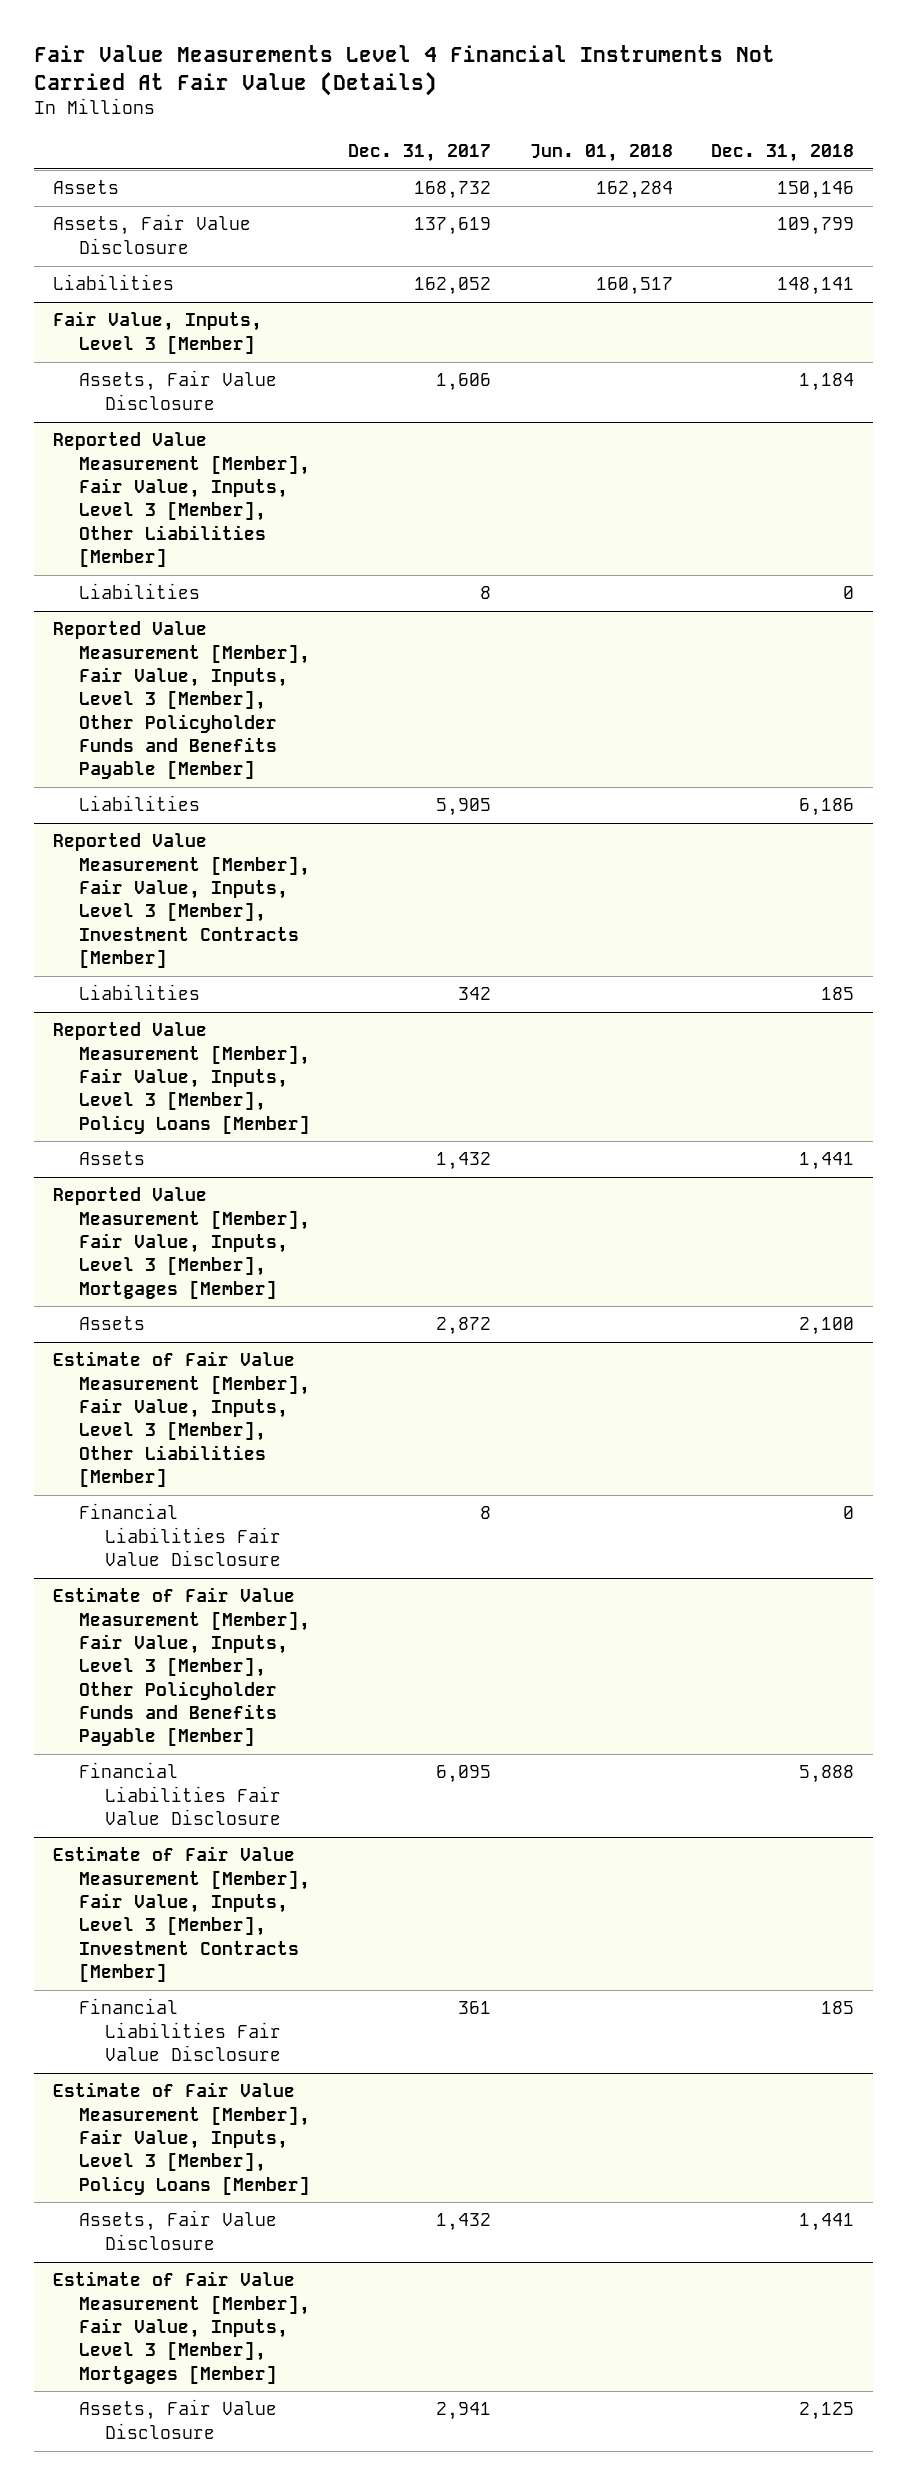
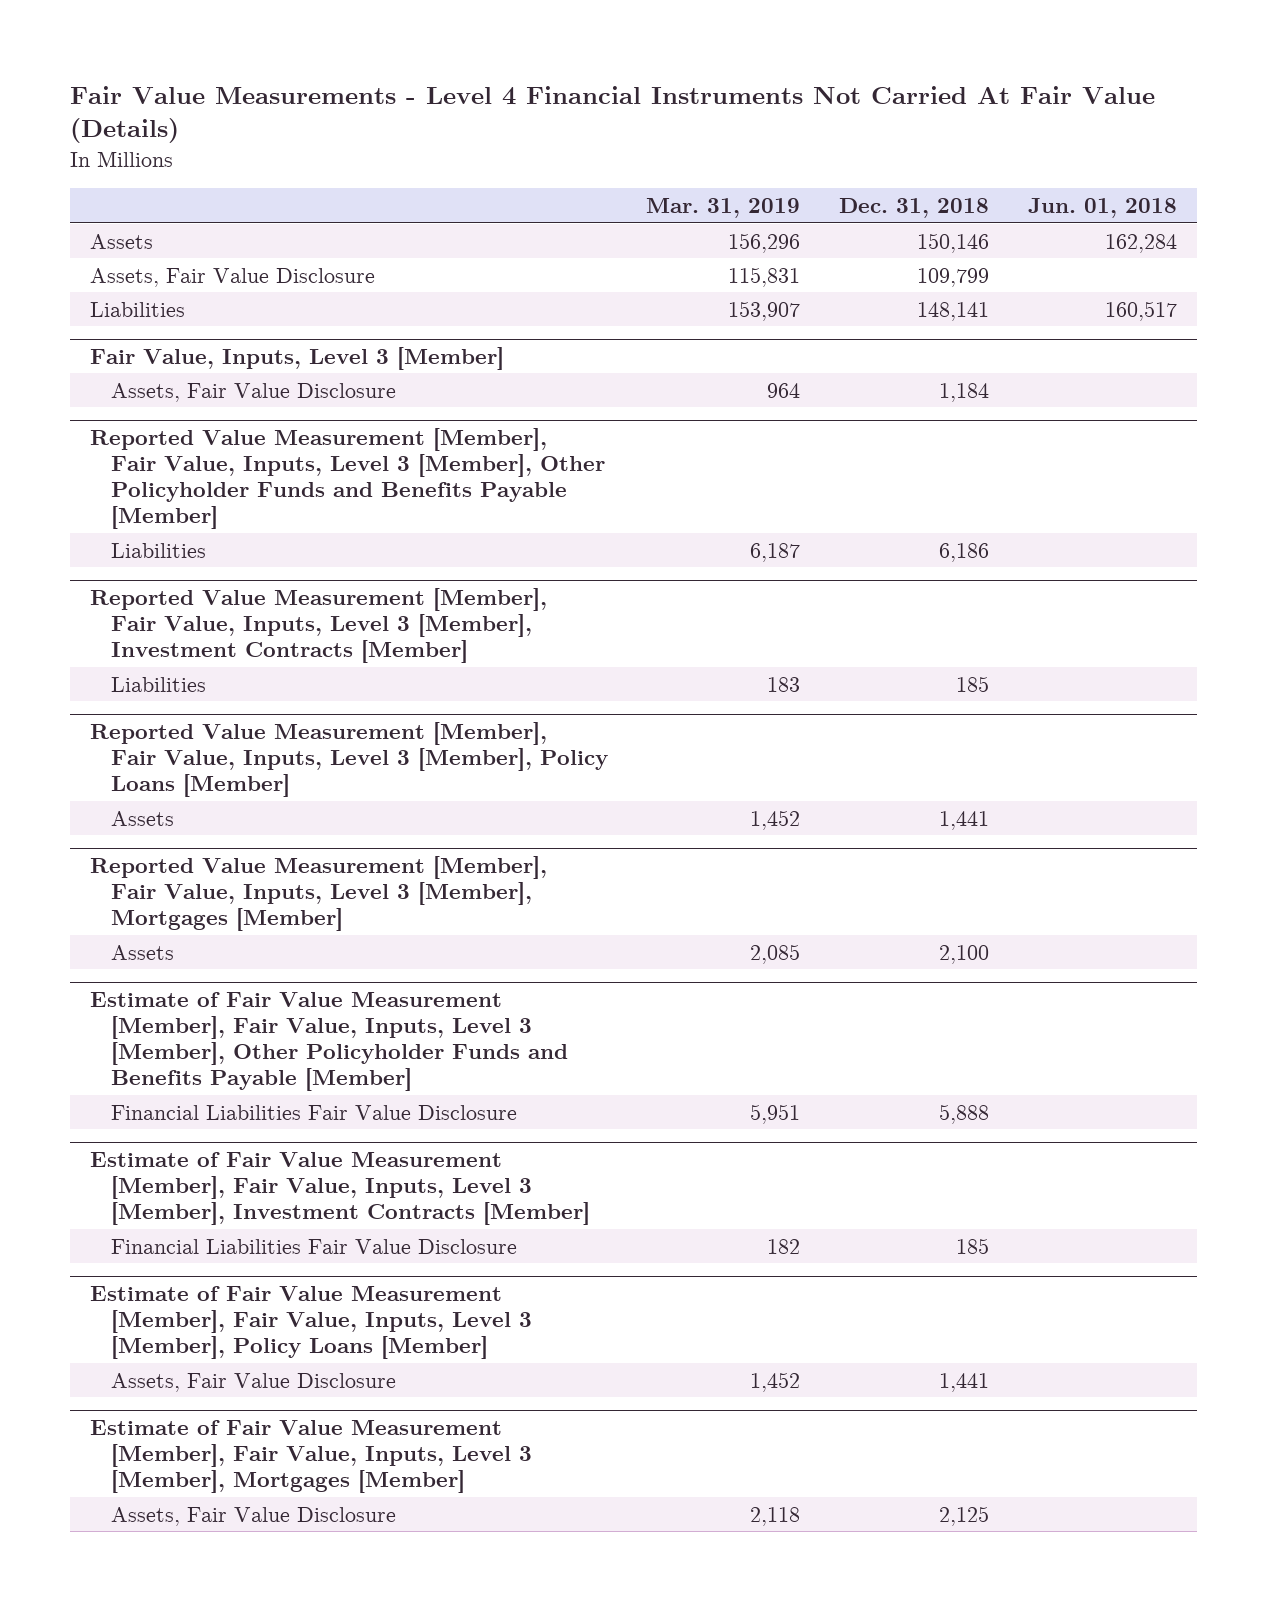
[34,45,776,97] Fair Value Measurements Level 4 Financial Instruments Not Carried At Fair Value (Details) -> [70,85,1156,144] Fair Value Measurements - Level 4 Financial Instruments Not Carried At Fair Value (Details)
[348,143,492,162] Dec. 31, 2017 -> none
none -> [646,198,801,219] Mar. 31, 2019
[53,432,311,567] Reported Value Measurement [Member], Fair Value, Inputs, Level 3 [Member], Other Liabilities [Member] -> none
[79,583,201,600] Liabilities -> none
[53,1351,311,1487] Estimate of Fair Value Measurement [Member], Fair Value, Inputs, Level 3 [Member], Other Liabilities [Member] -> none
[79,1503,281,1567] Financial Liabilities Fair Value Disclosure -> none

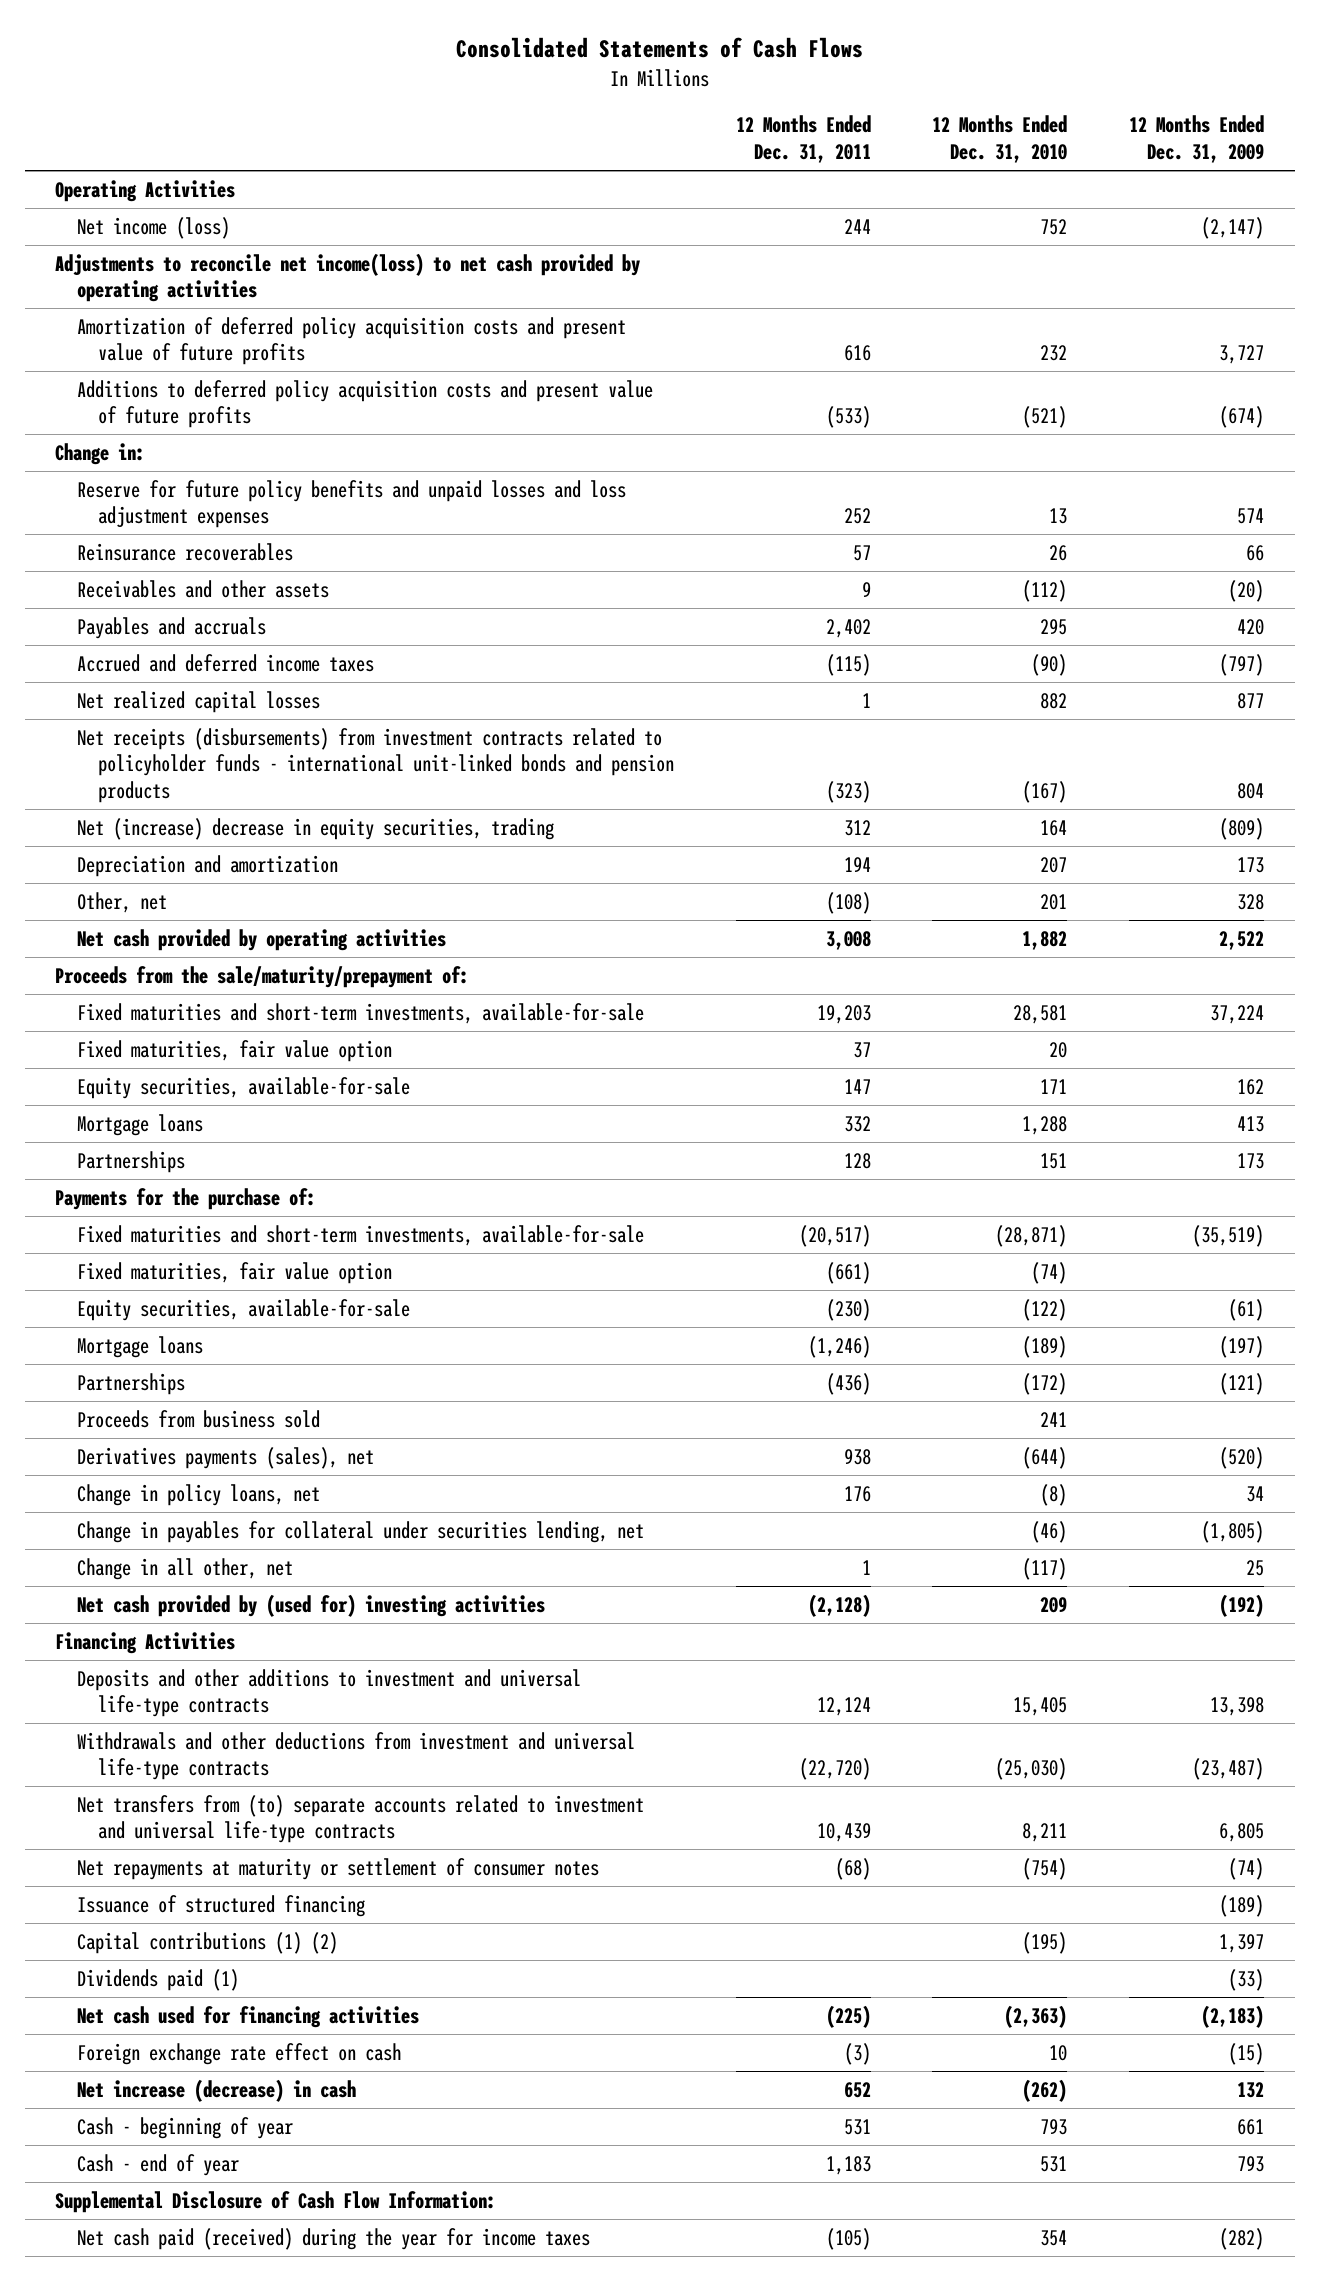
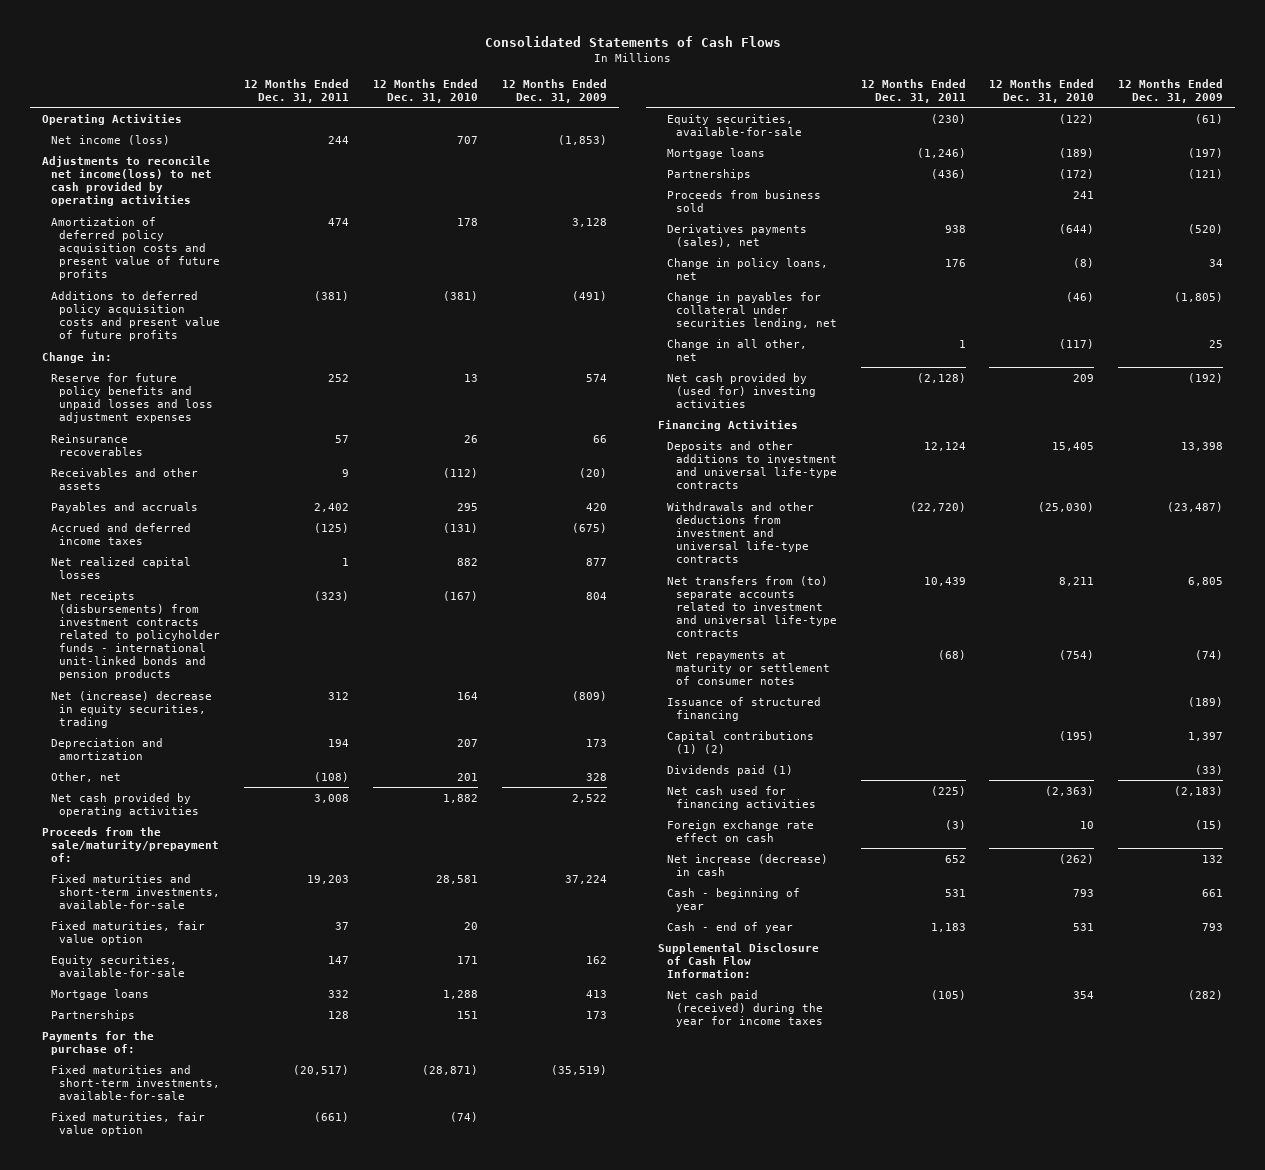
[1040,218,1068,235] 752 -> [457,135,479,144] 707
[1200,216,1264,239] (2,147) -> [557,134,607,145] (1,853)
[843,345,871,362] 616 -> [328,217,350,226] 474
[1040,345,1068,362] 232 -> [457,217,479,226] 178
[1218,345,1264,365] 3,727 -> [571,217,607,227] 3,128
[825,406,871,429] (533) -> [314,290,350,301] (381)
[1022,406,1068,429] (521) -> [443,290,479,301] (381)
[1218,406,1264,429] (674) -> [571,290,607,301] (491)
[825,653,871,676] (115) -> [314,522,350,533] (125)
[1031,653,1068,676] (90) -> [443,522,479,533] (131)
[1218,653,1264,676] (797) -> [571,522,607,533] (675)

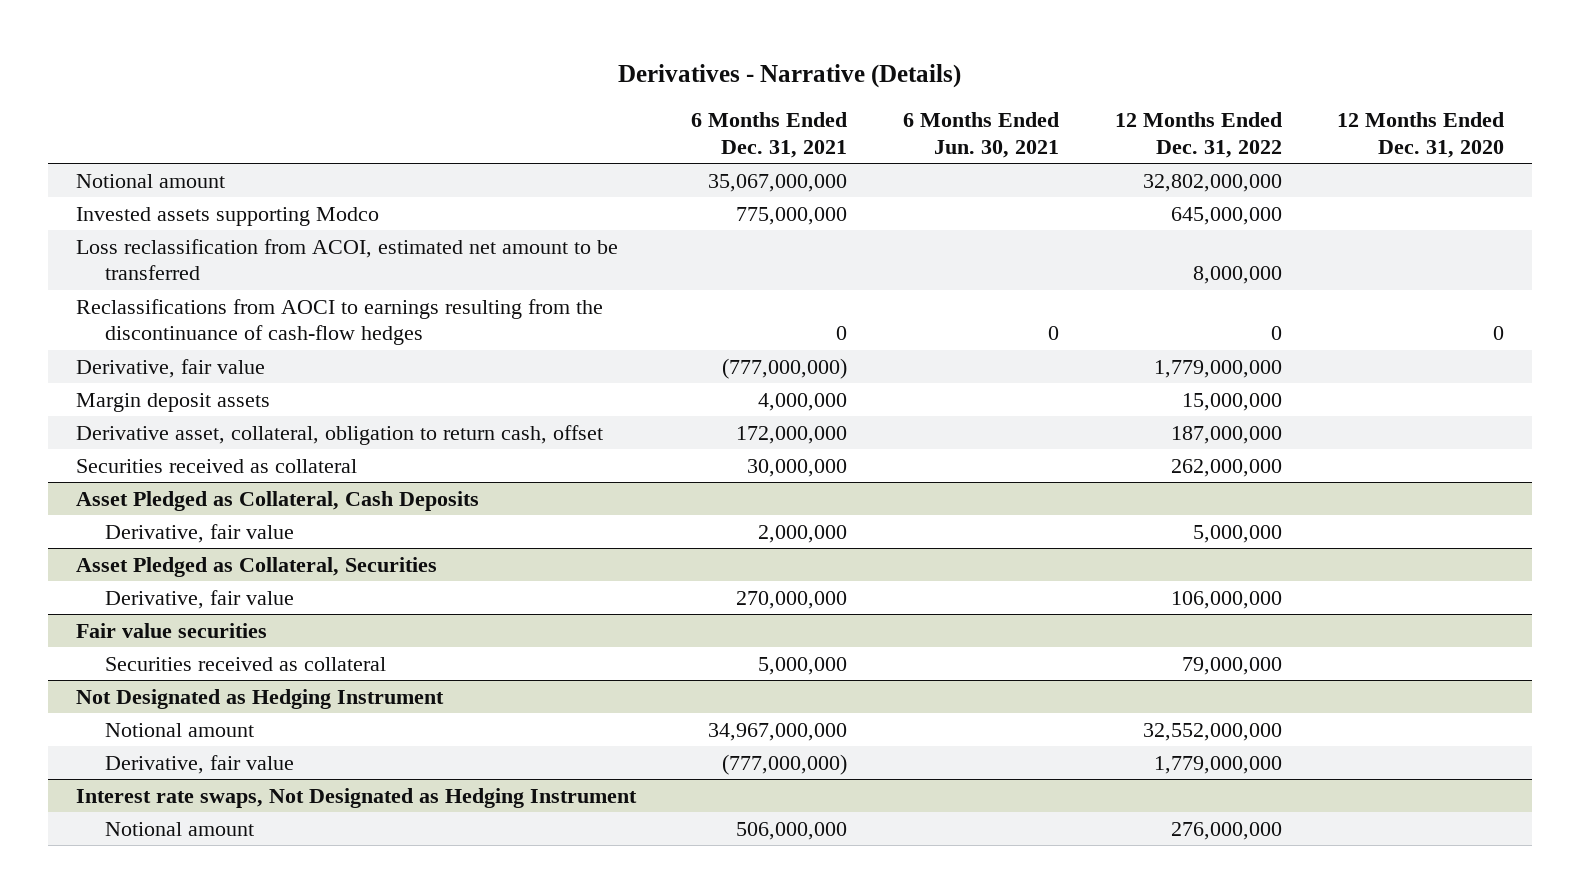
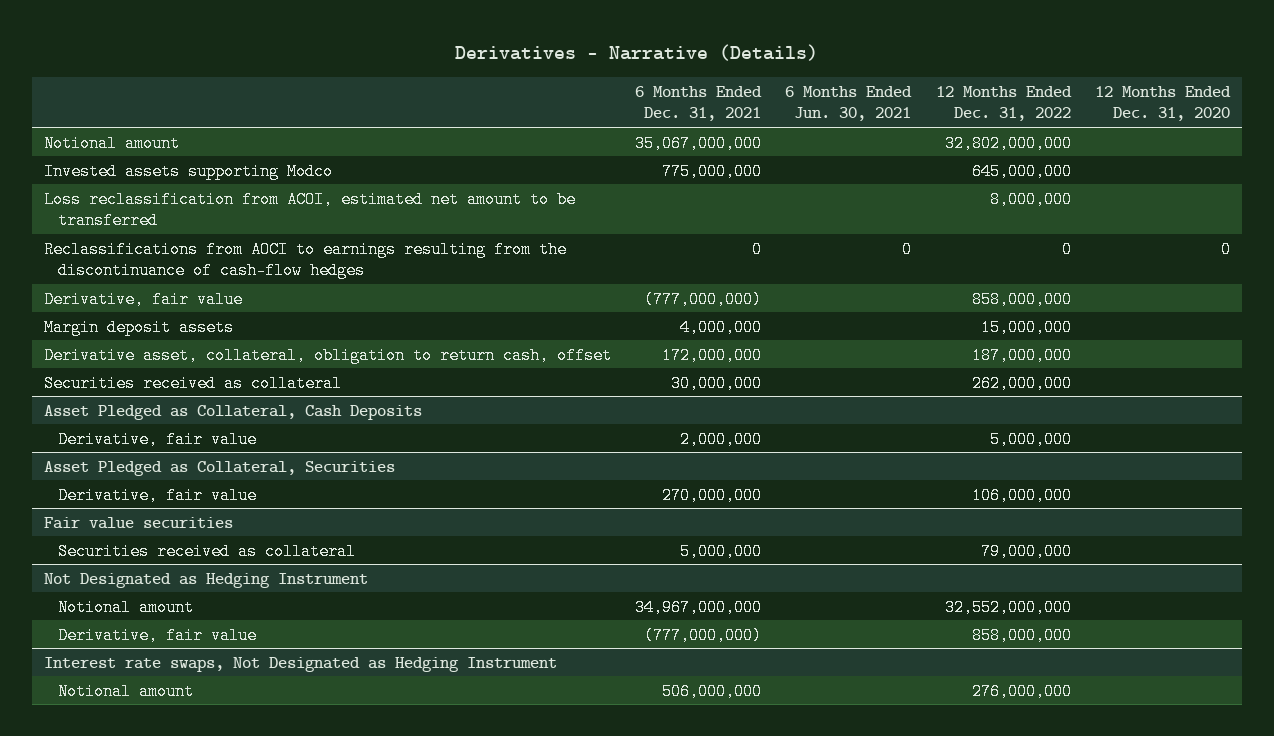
[1153,359,1282,378] 1,779,000,000 -> [971,290,1072,308] 858,000,000
[1153,755,1282,774] 1,779,000,000 -> [971,626,1072,644] 858,000,000

